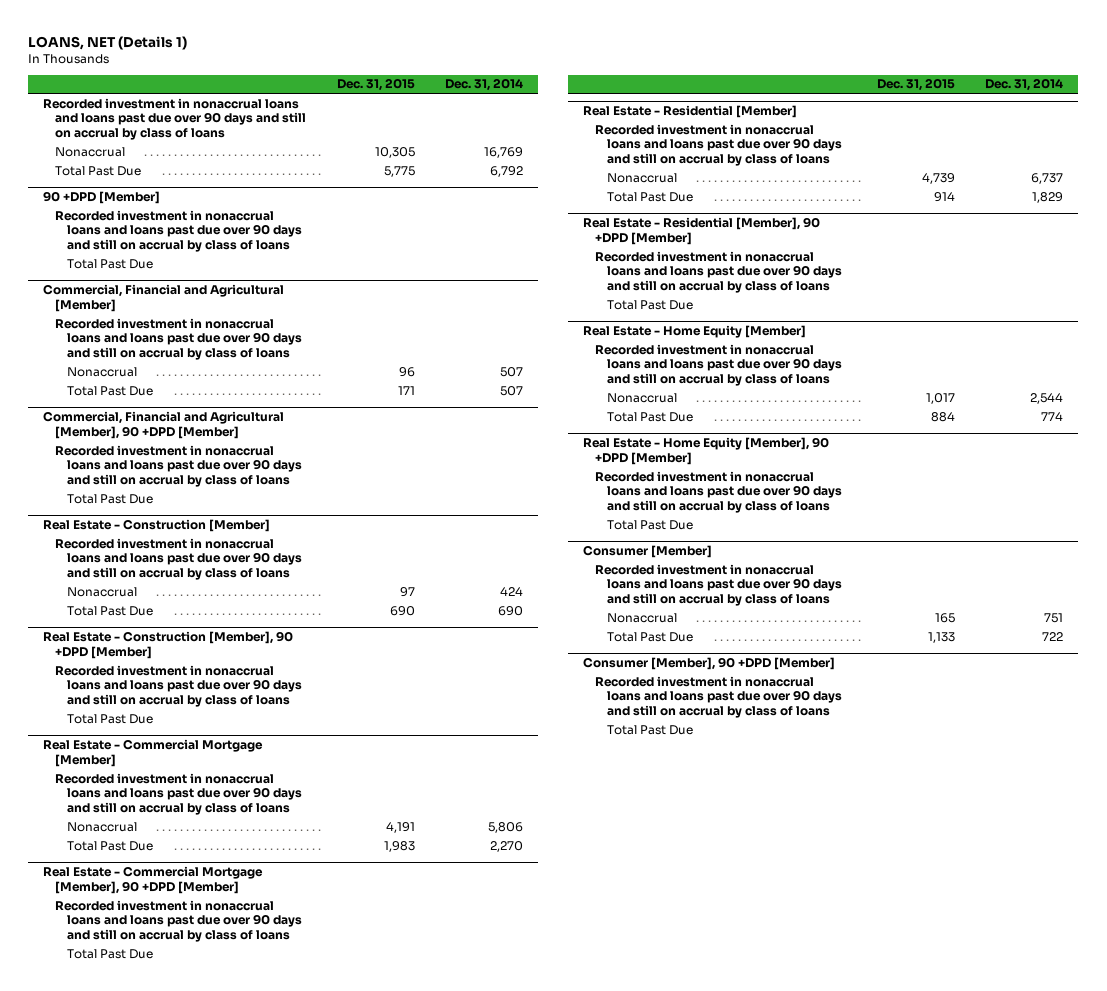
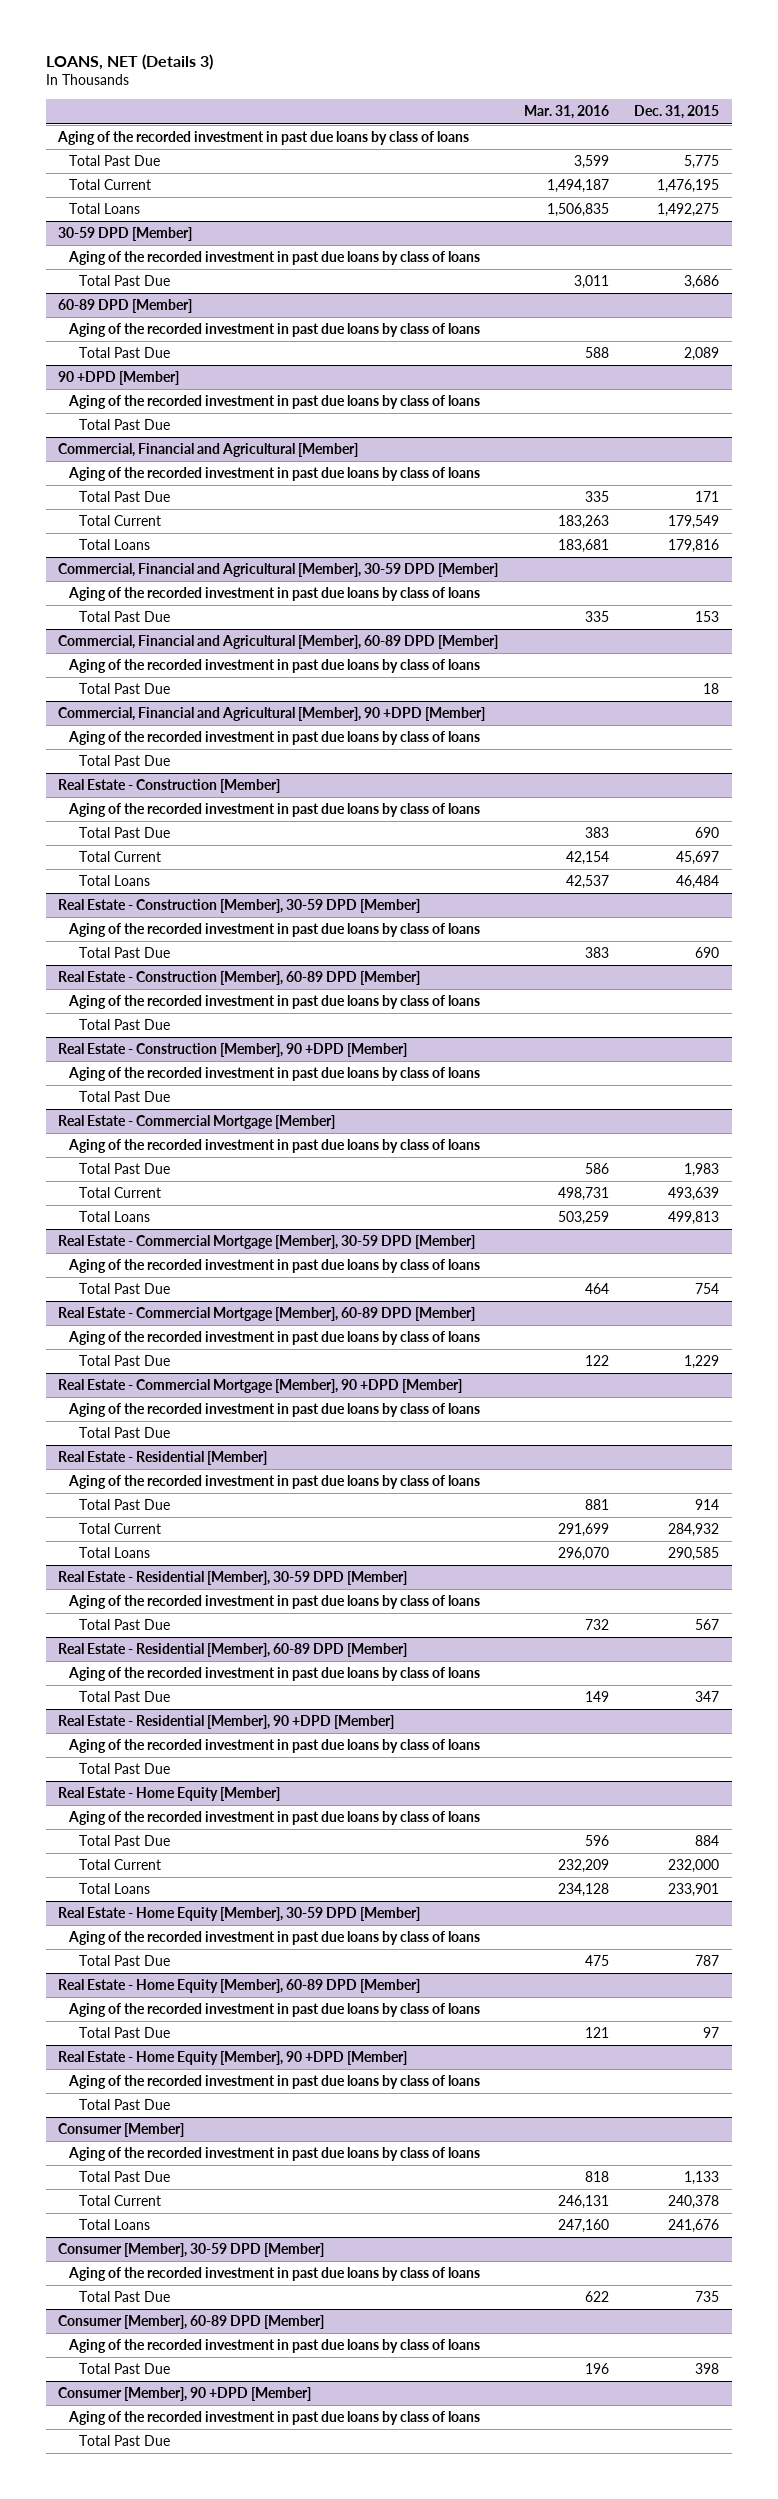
[28,35,188,50] LOANS, NET (Details 1) -> [45,54,213,71] LOANS, NET (Details 3)
[445,78,524,92] Dec. 31, 2014 -> none
none -> [523,105,609,120] Mar. 31, 2016
[55,146,126,157] Nonaccrual -> none
[43,97,307,141] Recorded investment in nonaccrual loans and loans past due over 90 days and still on accrual by class of loans -> [57,131,470,146] Aging of the recorded investment in past due loans by class of loans
none -> [68,179,151,191] Total Current
none -> [68,203,140,215] Total Loans
none -> [58,227,193,242] 30-59 DPD [Member]
none -> [67,251,480,266] Aging of the recorded investment in past due loans by class of loans
none -> [79,275,171,287] Total Past Due
none -> [58,299,193,314] 60-89 DPD [Member]
none -> [67,323,480,338] Aging of the recorded investment in past due loans by class of loans
none -> [79,347,171,359] Total Past Due
[55,209,302,253] Recorded investment in nonaccrual loans and loans past due over 90 days and still on accrual by class of loans -> [67,395,480,410] Aging of the recorded investment in past due loans by class of loans
[66,366,137,377] Nonaccrual -> none
[55,317,302,361] Recorded investment in nonaccrual loans and loans past due over 90 days and still on accrual by class of loans -> [67,467,480,482] Aging of the recorded investment in past due loans by class of loans
none -> [79,515,162,527] Total Current
none -> [79,539,151,551] Total Loans
none -> [58,563,499,578] Commercial, Financial and Agricultural [Member], 30-59 DPD [Member]
none -> [67,587,480,602] Aging of the recorded investment in past due loans by class of loans
none -> [79,611,171,623] Total Past Due
none -> [58,635,499,650] Commercial, Financial and Agricultural [Member], 60-89 DPD [Member]
none -> [67,659,480,674] Aging of the recorded investment in past due loans by class of loans
none -> [79,683,171,695] Total Past Due
[55,444,302,488] Recorded investment in nonaccrual loans and loans past due over 90 days and still on accrual by class of loans -> [67,731,480,746] Aging of the recorded investment in past due loans by class of loans
[66,586,137,597] Nonaccrual -> none
[55,537,302,581] Recorded investment in nonaccrual loans and loans past due over 90 days and still on accrual by class of loans -> [67,803,480,818] Aging of the recorded investment in past due loans by class of loans
none -> [79,851,162,863] Total Current
none -> [79,875,151,887] Total Loans
none -> [58,899,421,914] Real Estate - Construction [Member], 30-59 DPD [Member]
none -> [67,923,480,938] Aging of the recorded investment in past due loans by class of loans
none -> [79,947,171,959] Total Past Due
none -> [58,971,421,986] Real Estate - Construction [Member], 60-89 DPD [Member]
none -> [67,995,480,1010] Aging of the recorded investment in past due loans by class of loans
none -> [79,1019,171,1031] Total Past Due
[55,664,302,708] Recorded investment in nonaccrual loans and loans past due over 90 days and still on accrual by class of loans -> [67,1067,480,1082] Aging of the recorded investment in past due loans by class of loans
[66,821,137,832] Nonaccrual -> none
[55,772,302,816] Recorded investment in nonaccrual loans and loans past due over 90 days and still on accrual by class of loans -> [67,1139,480,1154] Aging of the recorded investment in past due loans by class of loans
none -> [79,1187,162,1199] Total Current
none -> [79,1211,151,1223] Total Loans
none -> [58,1235,476,1250] Real Estate - Commercial Mortgage [Member], 30-59 DPD [Member]
none -> [67,1259,480,1274] Aging of the recorded investment in past due loans by class of loans
none -> [79,1283,171,1295] Total Past Due
none -> [58,1307,476,1322] Real Estate - Commercial Mortgage [Member], 60-89 DPD [Member]
none -> [67,1331,480,1346] Aging of the recorded investment in past due loans by class of loans
none -> [79,1355,171,1367] Total Past Due
[55,899,302,943] Recorded investment in nonaccrual loans and loans past due over 90 days and still on accrual by class of loans -> [67,1403,480,1418] Aging of the recorded investment in past due loans by class of loans
[606,172,677,183] Nonaccrual -> none
[595,123,842,167] Recorded investment in nonaccrual loans and loans past due over 90 days and still on accrual by class of loans -> [67,1475,480,1490] Aging of the recorded investment in past due loans by class of loans
none -> [79,1523,162,1535] Total Current
none -> [79,1547,151,1559] Total Loans
none -> [58,1571,408,1586] Real Estate - Residential [Member], 30-59 DPD [Member]
none -> [67,1595,480,1610] Aging of the recorded investment in past due loans by class of loans
none -> [79,1619,171,1631] Total Past Due
none -> [58,1643,408,1658] Real Estate - Residential [Member], 60-89 DPD [Member]
none -> [67,1667,480,1682] Aging of the recorded investment in past due loans by class of loans
none -> [79,1691,171,1703] Total Past Due
[595,250,842,294] Recorded investment in nonaccrual loans and loans past due over 90 days and still on accrual by class of loans -> [67,1739,480,1754] Aging of the recorded investment in past due loans by class of loans
[606,392,677,403] Nonaccrual -> none
[595,343,842,387] Recorded investment in nonaccrual loans and loans past due over 90 days and still on accrual by class of loans -> [67,1811,480,1826] Aging of the recorded investment in past due loans by class of loans
none -> [79,1859,162,1871] Total Current
none -> [79,1883,151,1895] Total Loans
none -> [58,1907,421,1922] Real Estate - Home Equity [Member], 30-59 DPD [Member]
none -> [67,1931,480,1946] Aging of the recorded investment in past due loans by class of loans
none -> [79,1955,171,1967] Total Past Due
none -> [58,1979,421,1994] Real Estate - Home Equity [Member], 60-89 DPD [Member]
none -> [67,2003,480,2018] Aging of the recorded investment in past due loans by class of loans
none -> [79,2027,171,2039] Total Past Due
[595,470,842,514] Recorded investment in nonaccrual loans and loans past due over 90 days and still on accrual by class of loans -> [67,2075,480,2090] Aging of the recorded investment in past due loans by class of loans
[606,612,677,623] Nonaccrual -> none
[595,563,842,607] Recorded investment in nonaccrual loans and loans past due over 90 days and still on accrual by class of loans -> [67,2147,480,2162] Aging of the recorded investment in past due loans by class of loans
none -> [79,2195,162,2207] Total Current
none -> [79,2219,151,2231] Total Loans
none -> [58,2243,325,2258] Consumer [Member], 30-59 DPD [Member]
none -> [67,2267,480,2282] Aging of the recorded investment in past due loans by class of loans
none -> [79,2291,171,2303] Total Past Due
none -> [58,2315,325,2330] Consumer [Member], 60-89 DPD [Member]
none -> [67,2339,480,2354] Aging of the recorded investment in past due loans by class of loans
none -> [79,2363,171,2375] Total Past Due
[595,675,842,719] Recorded investment in nonaccrual loans and loans past due over 90 days and still on accrual by class of loans -> [67,2411,480,2426] Aging of the recorded investment in past due loans by class of loans

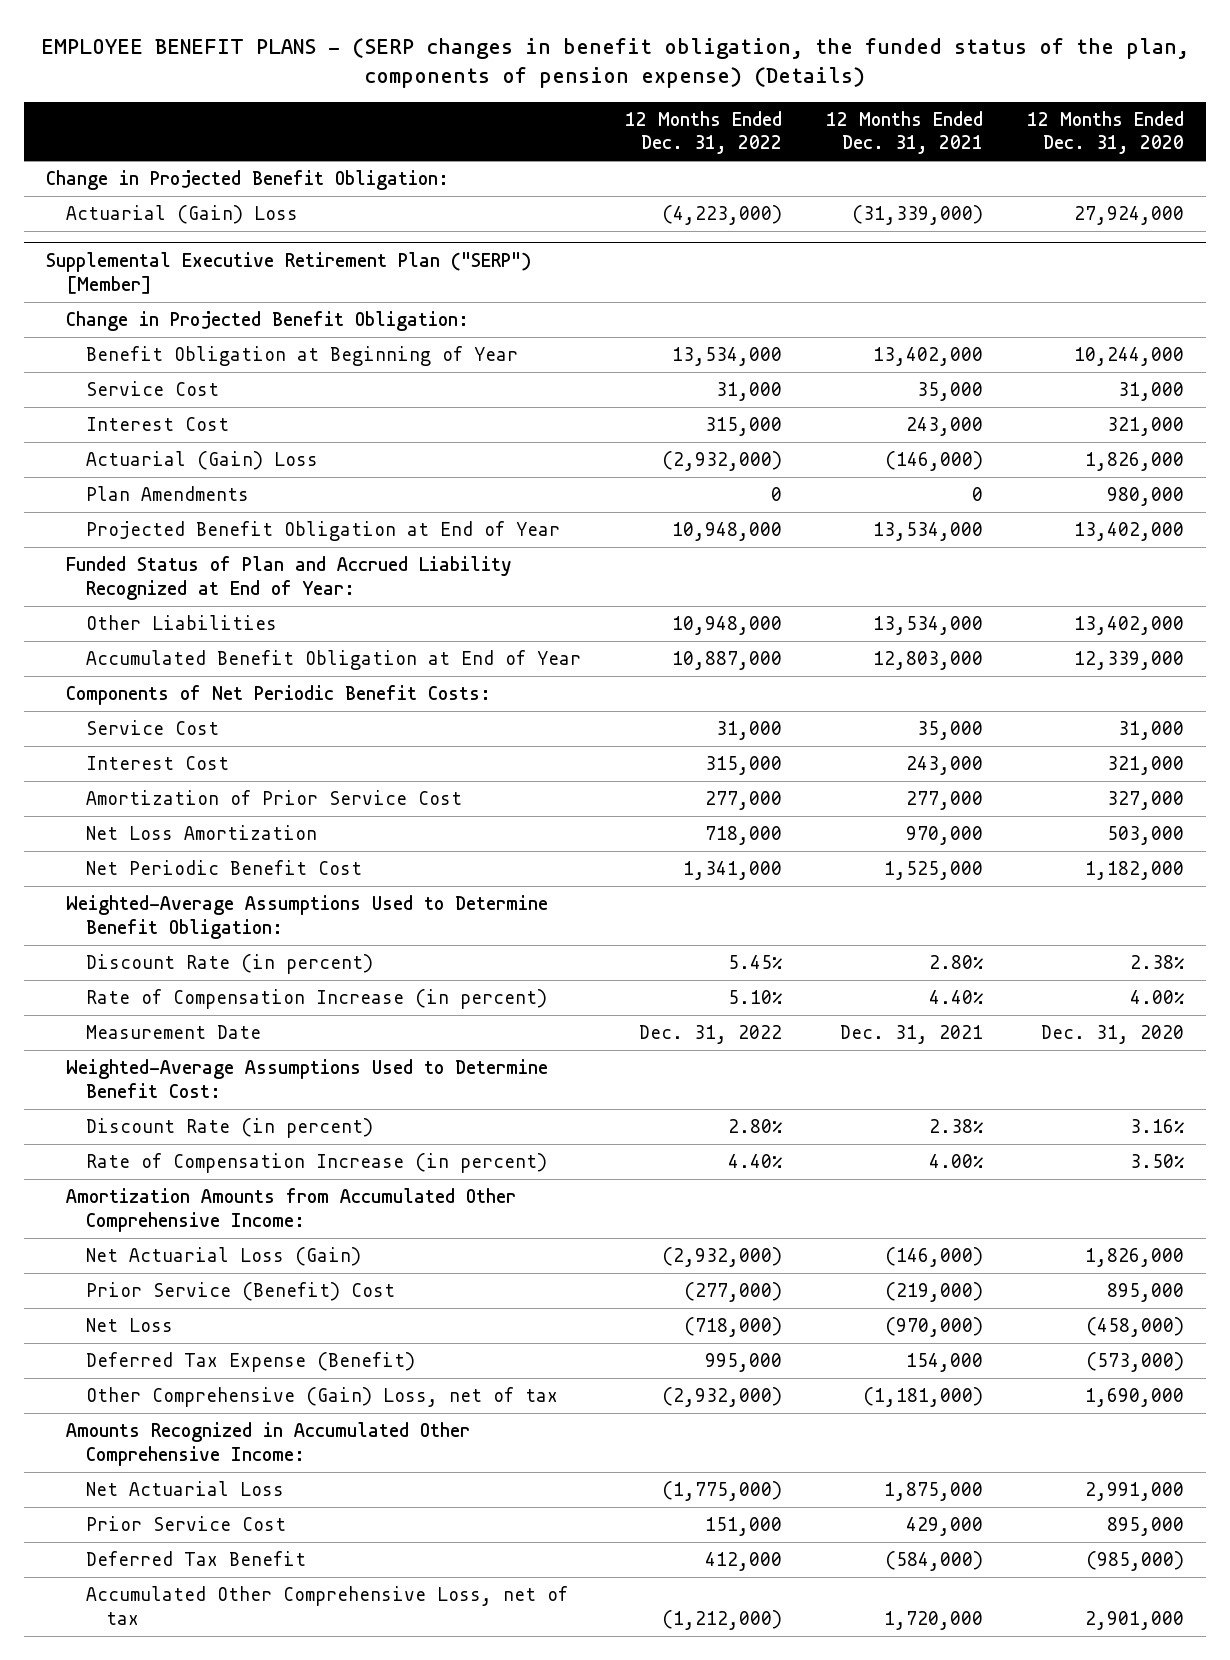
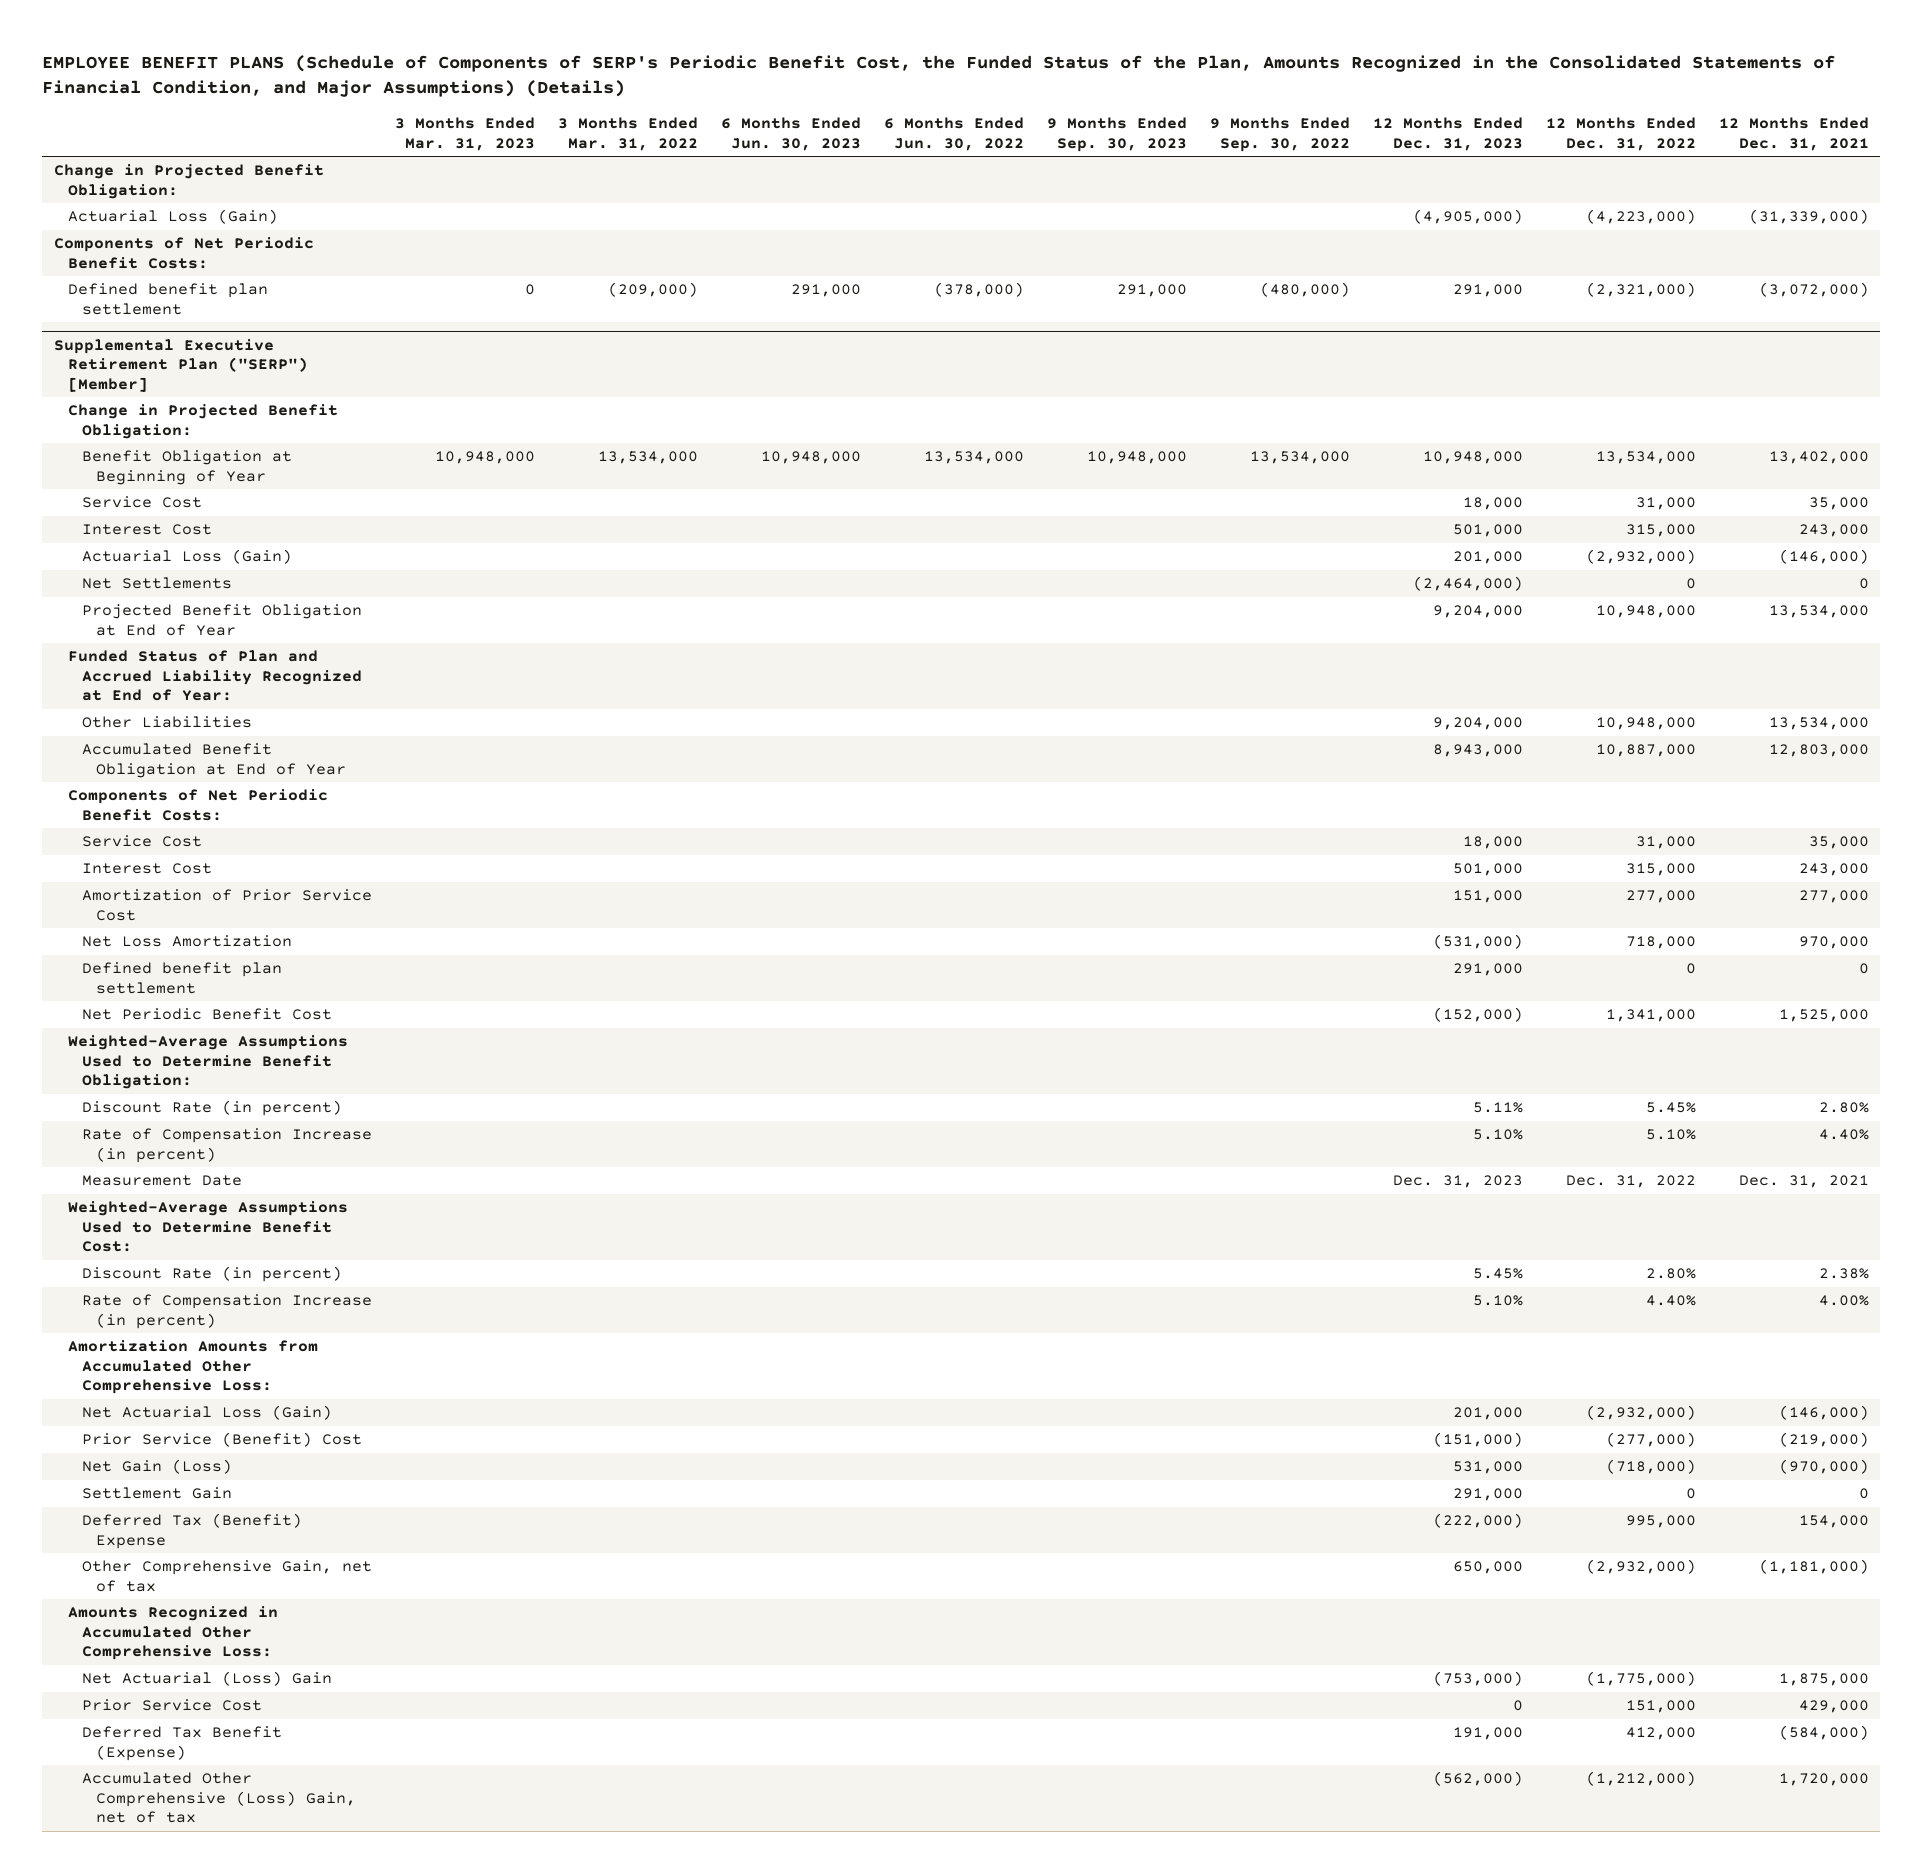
[41,37,1190,88] EMPLOYEE BENEFIT PLANS - (SERP changes in benefit obligation, the funded status of the plan, components of pension expense) (Details) -> [42,54,1836,98] EMPLOYEE BENEFIT PLANS (Schedule of Components of SERP's Periodic Benefit Cost, the Funded Status of the Plan, Amounts Recognized in the Consolidated Statements of Financial Condition, and Major Assumptions) (Details)
[1027,110,1185,155] 12 Months Ended Dec. 31, 2020 -> none
none -> [394,117,535,151] 3 Months Ended Mar. 31, 2023
none -> [557,117,698,151] 3 Months Ended Mar. 31, 2022
none -> [720,117,861,151] 6 Months Ended Jun. 30, 2023
none -> [883,117,1024,151] 6 Months Ended Jun. 30, 2022
none -> [1046,117,1187,152] 9 Months Ended Sep. 30, 2023
none -> [1209,117,1350,152] 9 Months Ended Sep. 30, 2022
none -> [1372,117,1523,151] 12 Months Ended Dec. 31, 2023
[66,204,299,224] Actuarial (Gain) Loss -> [67,209,278,225] Actuarial Loss (Gain)
none -> [53,237,314,269] Components of Net Periodic Benefit Costs:
none -> [67,283,268,315] Defined benefit plan settlement
[86,485,250,501] Plan Amendments -> none
[86,450,319,470] Actuarial (Gain) Loss -> [81,549,292,565] Actuarial Loss (Gain)
none -> [81,577,232,590] Net Settlements
none -> [81,962,282,994] Defined benefit plan settlement
[66,1187,517,1232] Amortization Amounts from Accumulated Other Comprehensive Income: -> [67,1340,318,1394] Amortization Amounts from Accumulated Other Comprehensive Loss:
[86,1317,174,1332] Net Loss -> [81,1459,232,1475] Net Gain (Loss)
none -> [81,1487,232,1500] Settlement Gain
[86,1351,416,1372] Deferred Tax Expense (Benefit) -> [81,1513,302,1549] Deferred Tax (Benefit) Expense
[86,1386,559,1407] Other Comprehensive (Gain) Loss, net of tax -> [81,1560,372,1592] Other Comprehensive Gain, net of tax
[66,1421,471,1466] Amounts Recognized in Accumulated Other Comprehensive Income: -> [67,1606,278,1660] Amounts Recognized in Accumulated Other Comprehensive Loss:
[86,1480,285,1496] Net Actuarial Loss -> [81,1671,332,1687] Net Actuarial (Loss) Gain
[86,1550,307,1566] Deferred Tax Benefit -> [81,1726,282,1761] Deferred Tax Benefit (Expense)
[86,1585,569,1625] Accumulated Other Comprehensive Loss, net of tax -> [81,1772,356,1823] Accumulated Other Comprehensive (Loss) Gain, net of tax

